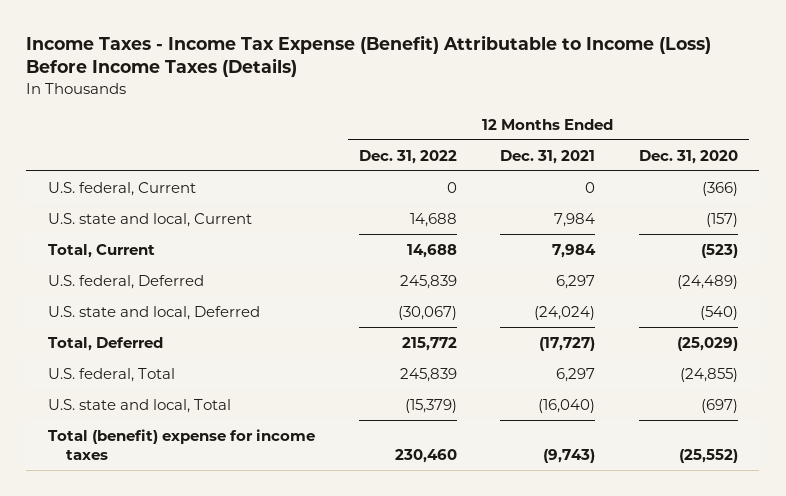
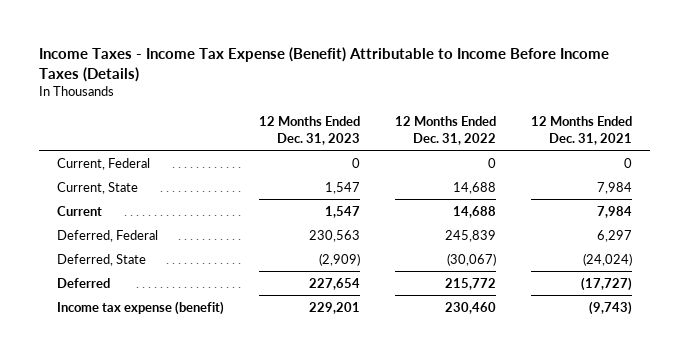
[26,34,712,78] Income Taxes - Income Tax Expense (Benefit) Attributable to Income (Loss) Before Income Taxes (Details) -> [39,47,610,83] Income Taxes - Income Tax Expense (Benefit) Attributable to Income Before Income Taxes (Details)
[638,149,738,164] Dec. 31, 2020 -> none
none -> [259,116,361,145] 12 Months Ended Dec. 31, 2023
[47,367,175,382] U.S. federal, Total -> none
[47,398,231,413] U.S. state and local, Total -> none
[47,181,196,196] U.S. federal, Current -> [56,157,150,170] Current, Federal
[47,212,252,227] U.S. state and local, Current -> [56,181,138,194] Current, State
[47,243,155,258] Total, Current -> [56,205,102,216] Current
[47,274,204,289] U.S. federal, Deferred -> [56,229,158,242] Deferred, Federal
[47,305,260,320] U.S. state and local, Deferred -> [56,253,146,266] Deferred, State
[47,336,163,351] Total, Deferred -> [56,277,110,288] Deferred
[47,428,315,460] Total (benefit) expense for income taxes -> [56,300,224,315] Income tax expense (benefit)

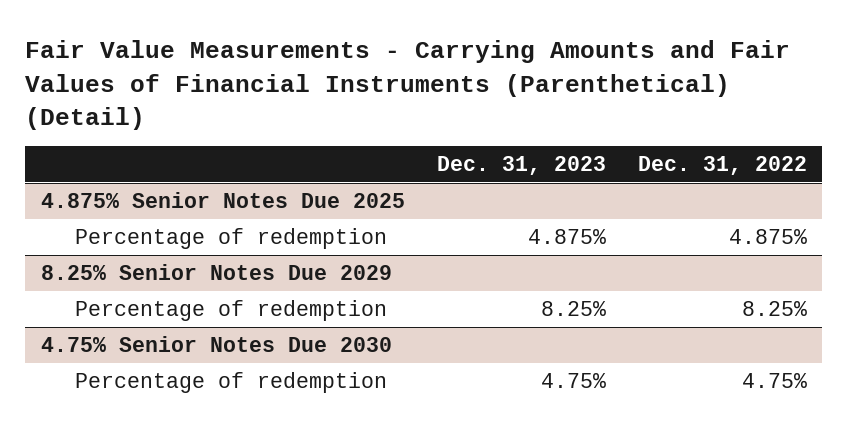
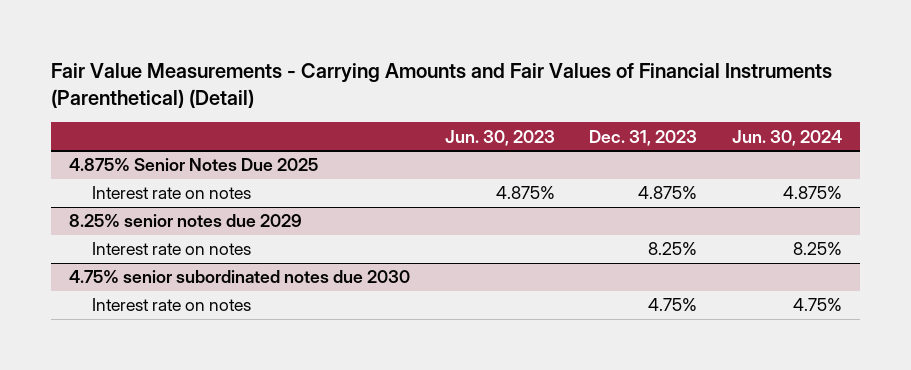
[637,155,807,175] Dec. 31, 2022 -> none
none -> [444,129,555,146] Jun. 30, 2023
none -> [732,129,843,146] Jun. 30, 2024
[74,227,387,249] Percentage of redemption -> [92,186,252,200] Interest rate on notes
[41,263,393,280] 8.25% Senior Notes Due 2029 -> [68,214,302,228] 8.25% senior notes due 2029
[74,299,387,321] Percentage of redemption -> [92,242,252,256] Interest rate on notes
[41,335,393,352] 4.75% Senior Notes Due 2030 -> [68,270,410,284] 4.75% senior subordinated notes due 2030
[74,371,387,393] Percentage of redemption -> [92,298,252,312] Interest rate on notes

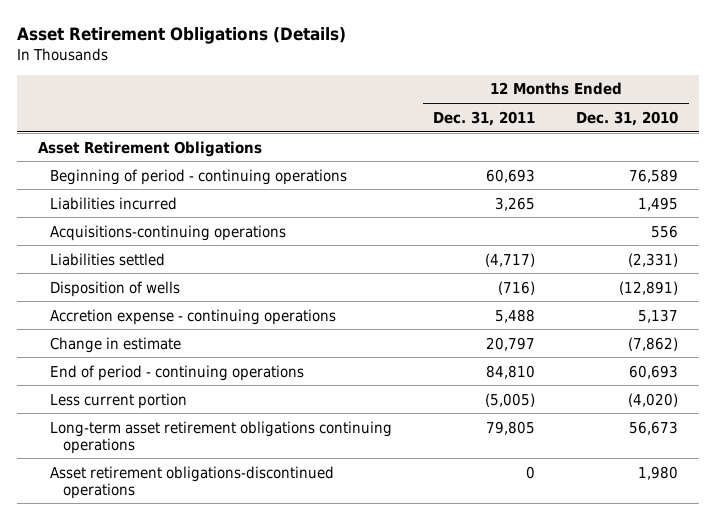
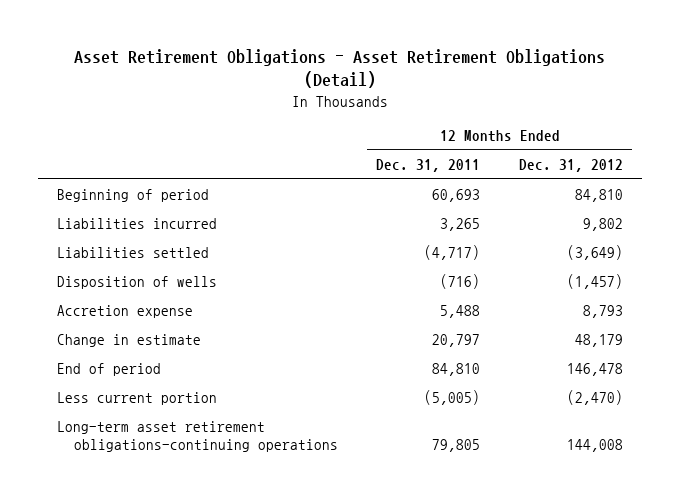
[17,27,347,45] Asset Retirement Obligations (Details) -> [74,48,606,89] Asset Retirement Obligations - Asset Retirement Obligations (Detail)
[576,110,679,126] Dec. 31, 2010 -> none
none -> [518,159,623,173] Dec. 31, 2012
[37,140,262,157] Asset Retirement Obligations -> none
[50,168,348,185] Beginning of period - continuing operations -> [57,189,210,203] Beginning of period
[50,224,287,241] Acquisitions-continuing operations -> none
[50,308,337,325] Accretion expense - continuing operations -> [57,305,194,319] Accretion expense
[50,364,305,381] End of period - continuing operations -> [57,363,162,377] End of period
[50,465,335,499] Asset retirement obligations-discontinued operations -> none
[50,420,393,454] Long-term asset retirement obligations continuing operations -> [57,421,338,453] Long-term asset retirement obligations-continuing operations

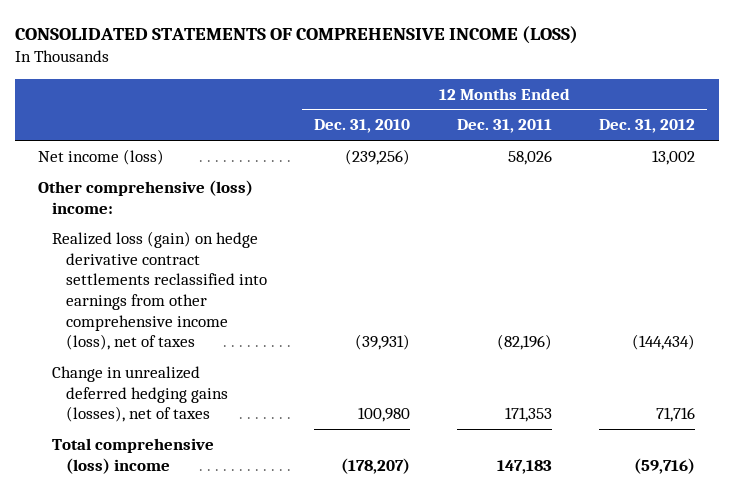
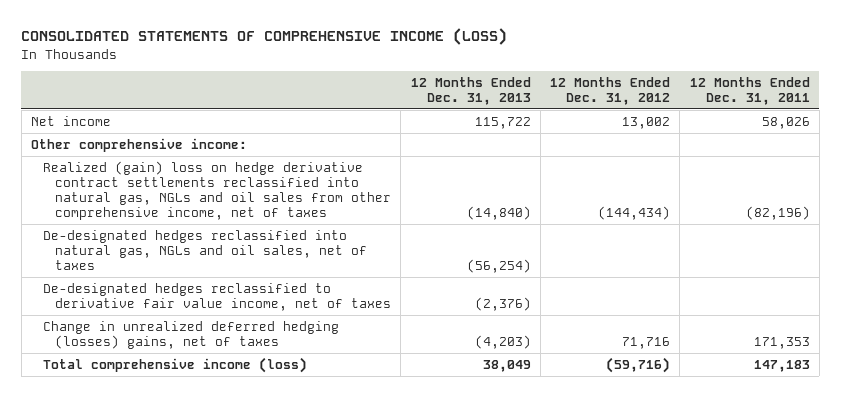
[314,119,411,134] Dec. 31, 2010 -> none
none -> [410,77,531,106] 12 Months Ended Dec. 31, 2013
[38,148,165,165] Net income (loss) -> [31,115,112,126] Net income
[38,179,254,214] Other comprehensive (loss) income: -> [31,137,248,152] Other comprehensive income:
[52,230,268,351] Realized loss (gain) on hedge derivative contract settlements reclassified into earnings from other comprehensive income (loss), net of taxes -> [43,160,392,220] Realized (gain) loss on hedge derivative contract settlements reclassified into natural gas, NGLs and oil sales from other comprehensive income, net of taxes
none -> [43,229,368,270] De-designated hedges reclassified into natural gas, NGLs and oil sales, net of taxes
none -> [43,282,392,311] De-designated hedges reclassified to derivative fair value income, net of taxes
[52,365,229,423] Change in unrealized deferred hedging gains (losses), net of taxes -> [43,320,340,349] Change in unrealized deferred hedging (losses) gains, net of taxes
[52,437,215,474] Total comprehensive (loss) income -> [43,356,308,373] Total comprehensive income (loss)

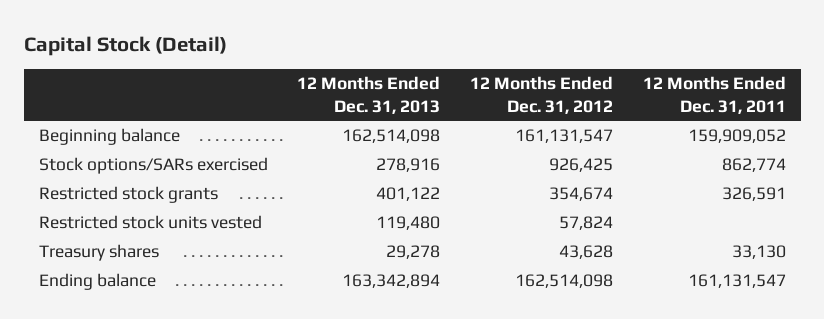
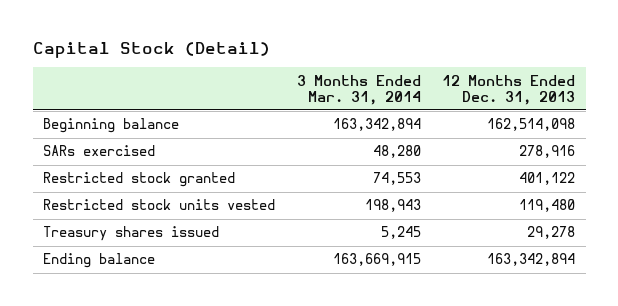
[470,76,614,114] 12 Months Ended Dec. 31, 2012 -> none
[642,76,786,114] 12 Months Ended Dec. 31, 2011 -> none
none -> [296,74,421,105] 3 Months Ended Mar. 31, 2014
[38,157,268,175] Stock options/SARs exercised -> [43,145,156,157] SARs exercised
[38,186,218,204] Restricted stock grants -> [43,172,236,188] Restricted stock granted
[38,244,159,262] Treasury shares -> [43,226,220,242] Treasury shares issued

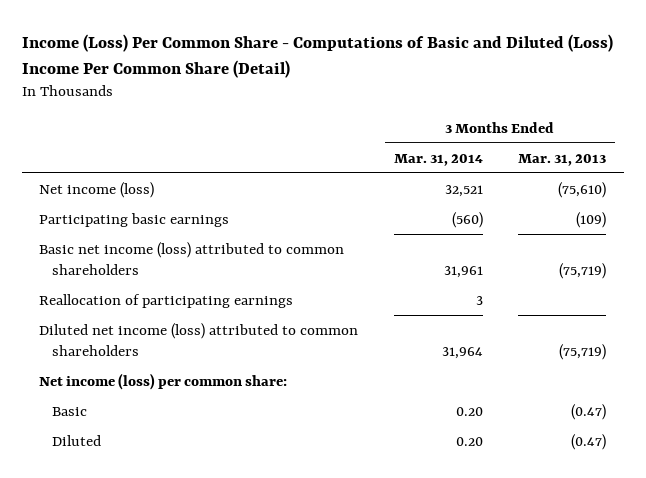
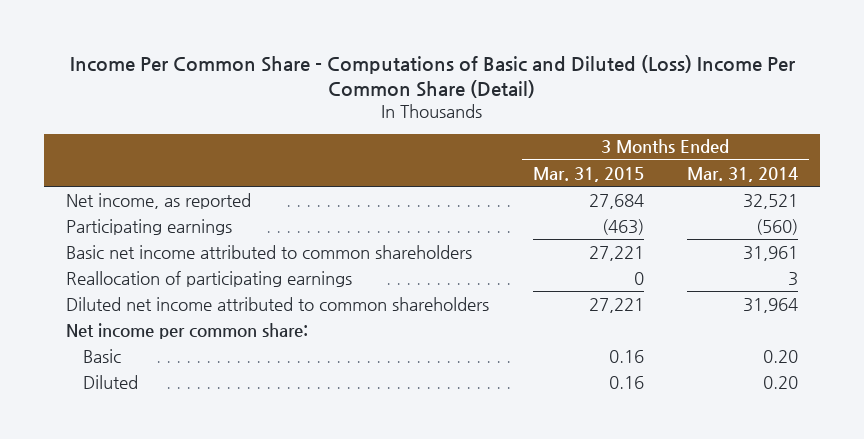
[21,33,613,78] Income (Loss) Per Common Share - Computations of Basic and Diluted (Loss) Income Per Common Share (Detail) -> [70,54,796,99] Income Per Common Share - Computations of Basic and Diluted (Loss) Income Per Common Share (Detail)
[518,153,607,166] Mar. 31, 2013 -> none
none -> [532,166,644,182] Mar. 31, 2015
[39,181,155,198] Net income (loss) -> [66,192,252,209] Net income, as reported
[39,212,230,227] Participating basic earnings -> [66,218,233,235] Participating earnings
[39,241,345,275] Basic net income (loss) attributed to common shareholders -> [66,244,473,259] Basic net income attributed to common shareholders
[39,322,359,356] Diluted net income (loss) attributed to common shareholders -> [66,296,490,311] Diluted net income attributed to common shareholders
[39,372,288,390] Net income (loss) per common share: -> [66,322,309,339] Net income per common share:

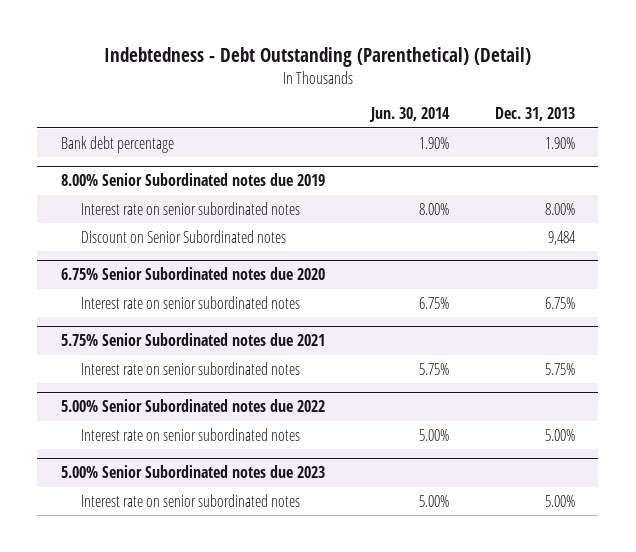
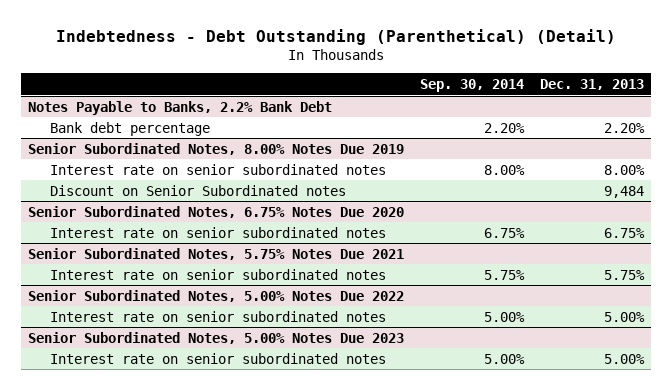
[368,107,450,123] Jun. 30, 2014 -> none
none -> [420,78,525,92] Sep. 30, 2014
none -> [28,100,333,115] Notes Payable to Banks, 2.2% Bank Debt
[545,136,576,149] 1.90% -> [603,122,645,133] 2.20%
[60,173,325,187] 8.00% Senior Subordinated notes due 2019 -> [28,142,405,155] Senior Subordinated Notes, 8.00% Notes Due 2019
[60,267,325,281] 6.75% Senior Subordinated notes due 2020 -> [28,205,405,218] Senior Subordinated Notes, 6.75% Notes Due 2020
[60,333,325,347] 5.75% Senior Subordinated notes due 2021 -> [28,247,405,260] Senior Subordinated Notes, 5.75% Notes Due 2021
[60,399,325,413] 5.00% Senior Subordinated notes due 2022 -> [28,289,405,302] Senior Subordinated Notes, 5.00% Notes Due 2022
[60,465,325,479] 5.00% Senior Subordinated notes due 2023 -> [28,331,405,344] Senior Subordinated Notes, 5.00% Notes Due 2023

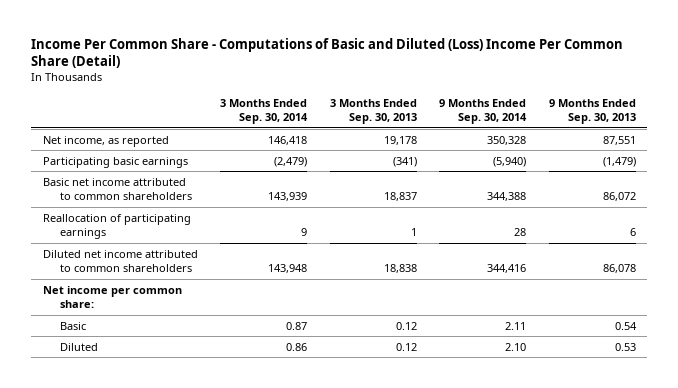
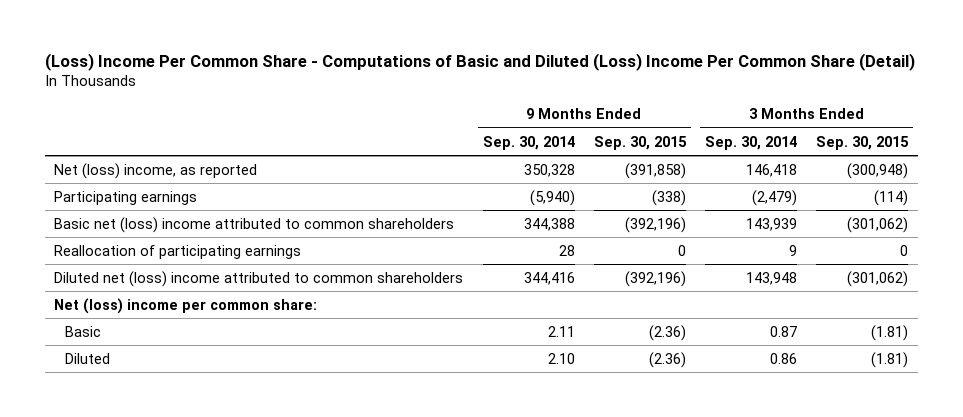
[31,37,624,69] Income Per Common Share - Computations of Basic and Diluted (Loss) Income Per Common Share (Detail) -> [44,52,915,71] (Loss) Income Per Common Share - Computations of Basic and Diluted (Loss) Income Per Common Share (Detail)
[329,98,417,125] 3 Months Ended Sep. 30, 2013 -> none
[548,98,636,125] 9 Months Ended Sep. 30, 2013 -> none
none -> [593,135,687,150] Sep. 30, 2015
none -> [816,135,910,150] Sep. 30, 2015
[42,135,169,147] Net income, as reported -> [54,162,258,179] Net (loss) income, as reported
[42,156,188,168] Participating basic earnings -> [54,190,198,205] Participating earnings
[42,177,192,201] Basic net income attributed to common shareholders -> [54,216,455,233] Basic net (loss) income attributed to common shareholders
[42,249,198,273] Diluted net income attributed to common shareholders -> [54,270,464,287] Diluted net (loss) income attributed to common shareholders
[42,285,182,309] Net income per common share: -> [54,297,318,314] Net (loss) income per common share:

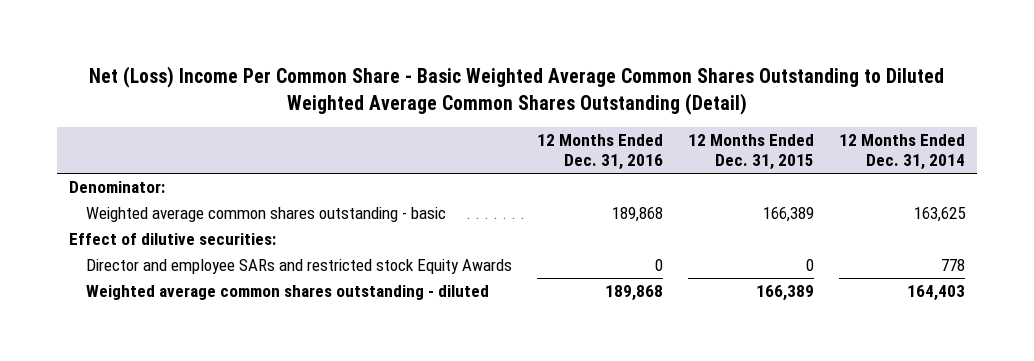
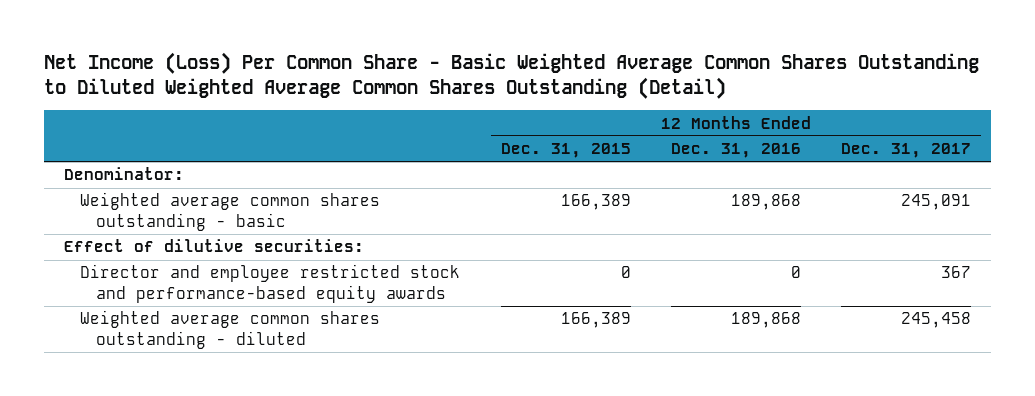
[89,66,945,115] Net (Loss) Income Per Common Share - Basic Weighted Average Common Shares Outstanding to Diluted Weighted Average Common Shares Outstanding (Detail) -> [44,52,980,100] Net Income (Loss) Per Common Share - Basic Weighted Average Common Shares Outstanding to Diluted Weighted Average Common Shares Outstanding (Detail)
[838,134,965,170] 12 Months Ended Dec. 31, 2014 -> none
none -> [841,143,972,159] Dec. 31, 2017
[86,259,513,275] Director and employee SARs and restricted stock Equity Awards -> [80,264,461,303] Director and employee restricted stock and performance-based equity awards

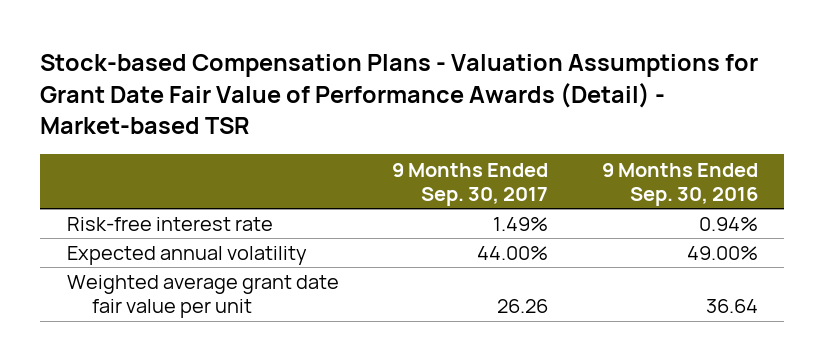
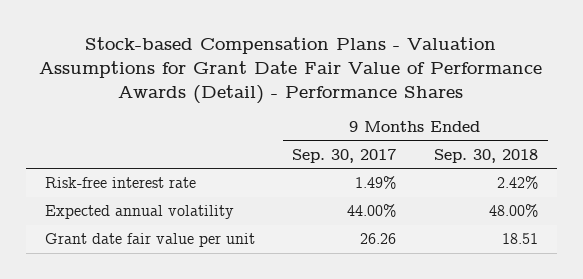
[39,54,758,135] Stock-based Compensation Plans - Valuation Assumptions for Grant Date Fair Value of Performance Awards (Detail) - Market-based TSR -> [39,36,543,104] Stock-based Compensation Plans - Valuation Assumptions for Grant Date Fair Value of Performance Awards (Detail) - Performance Shares
[601,162,758,206] 9 Months Ended Sep. 30, 2016 -> none
none -> [434,148,539,163] Sep. 30, 2018
[66,275,339,319] Weighted average grant date fair value per unit -> [44,233,255,248] Grant date fair value per unit

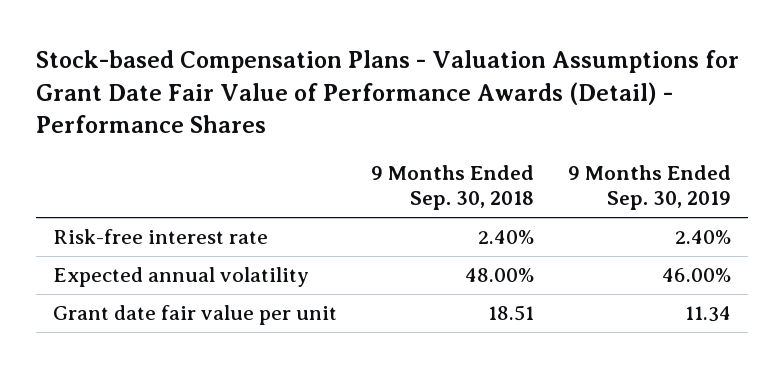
[292,148,397,163] Sep. 30, 2017 -> none
none -> [568,165,732,211] 9 Months Ended Sep. 30, 2019
[497,176,539,190] 2.42% -> [477,230,534,245] 2.40%

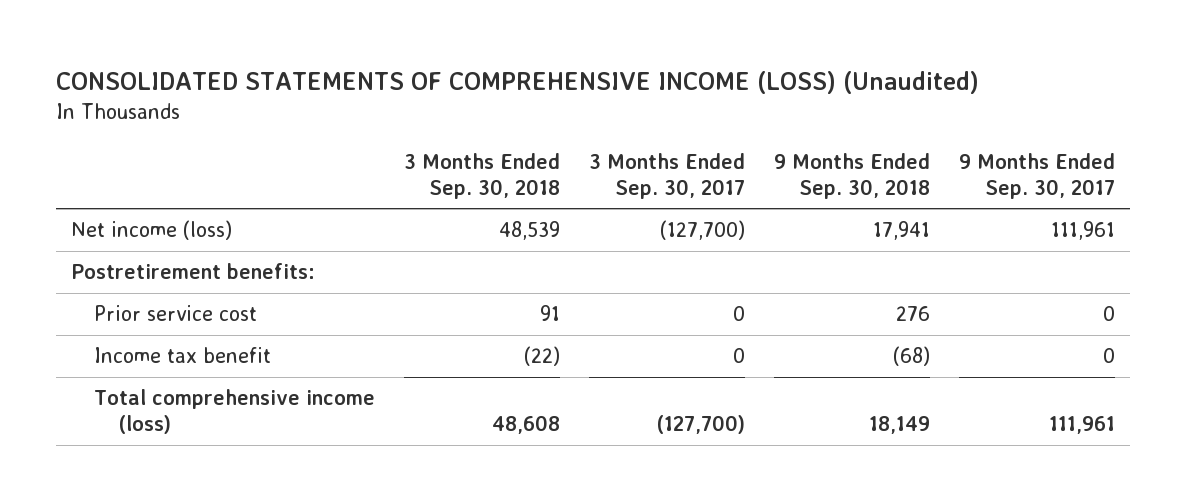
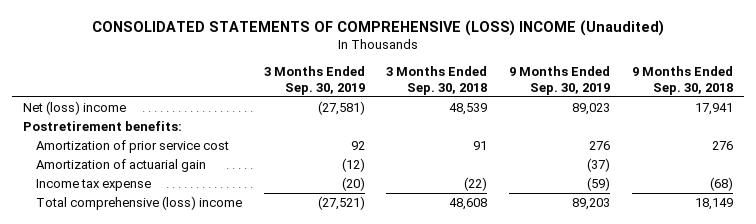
[56,71,980,95] CONSOLIDATED STATEMENTS OF COMPREHENSIVE INCOME (LOSS) (Unaudited) -> [91,19,664,36] CONSOLIDATED STATEMENTS OF COMPREHENSIVE (LOSS) INCOME (Unaudited)
[589,153,746,200] 3 Months Ended Sep. 30, 2017 -> none
[959,153,1116,200] 9 Months Ended Sep. 30, 2017 -> none
none -> [263,66,365,95] 3 Months Ended Sep. 30, 2019
none -> [509,66,611,95] 9 Months Ended Sep. 30, 2019
[70,220,232,241] Net income (loss) -> [22,101,126,116] Net (loss) income
[94,305,258,322] Prior service cost -> [35,140,229,154] Amortization of prior service cost
none -> [35,159,206,173] Amortization of actuarial gain
[94,347,272,364] Income tax benefit -> [35,179,151,192] Income tax expense
[94,389,376,435] Total comprehensive income (loss) -> [35,196,242,211] Total comprehensive (loss) income

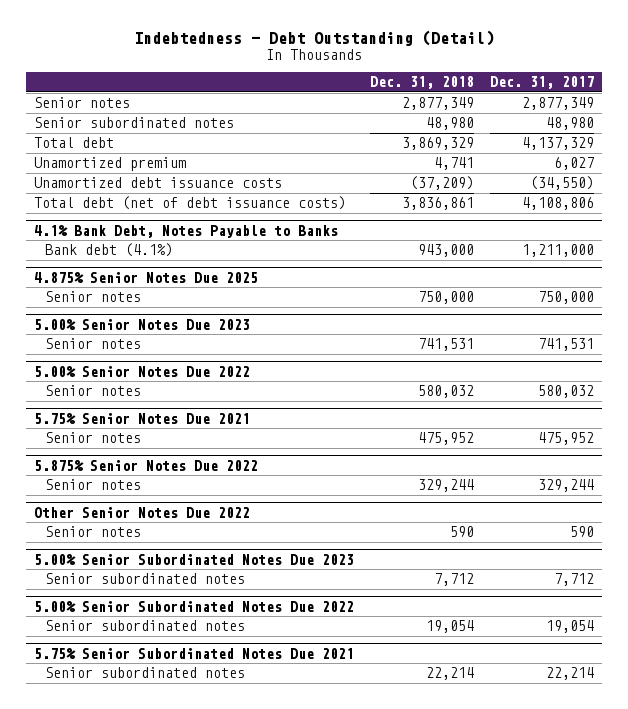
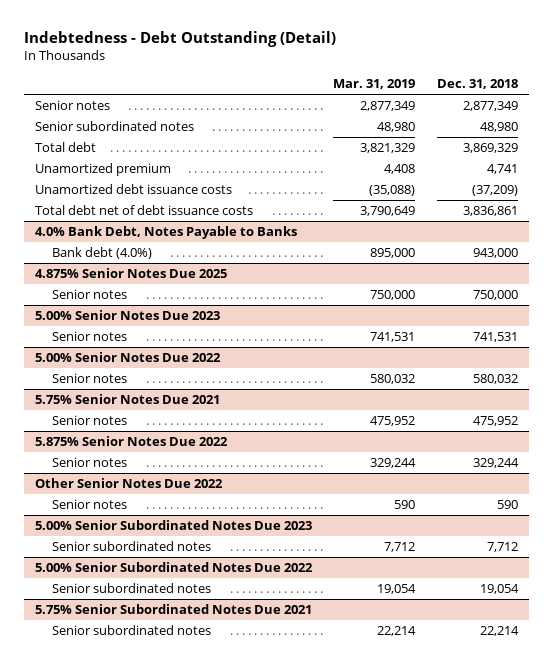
[489,76,594,90] Dec. 31, 2017 -> none
none -> [333,78,416,89] Mar. 31, 2019
[33,196,346,211] Total debt (net of debt issuance costs) -> [34,205,253,216] Total debt net of debt issuance costs
[33,224,338,238] 4.1% Bank Debt, Notes Payable to Banks -> [34,226,297,240] 4.0% Bank Debt, Notes Payable to Banks
[44,243,173,258] Bank debt (4.1%) -> [52,247,153,260] Bank debt (4.0%)

